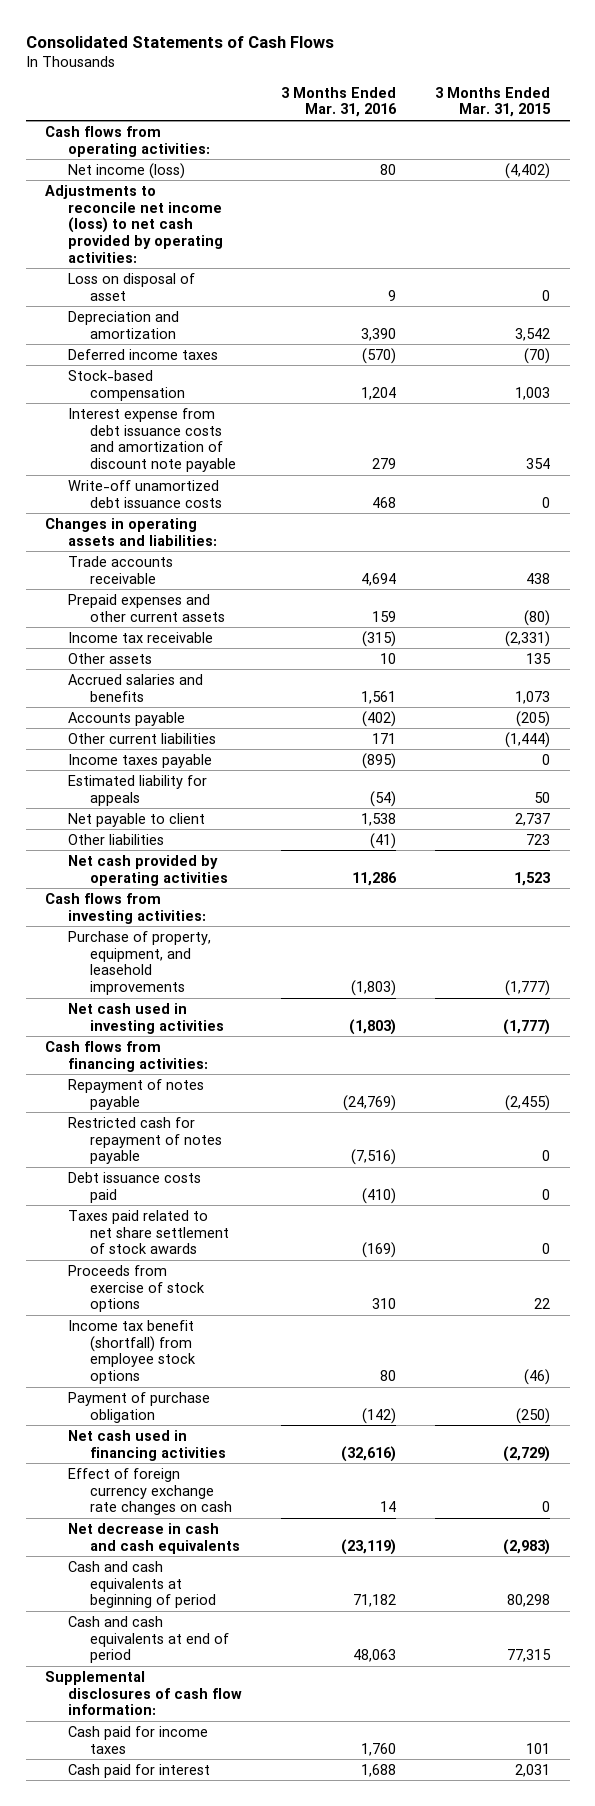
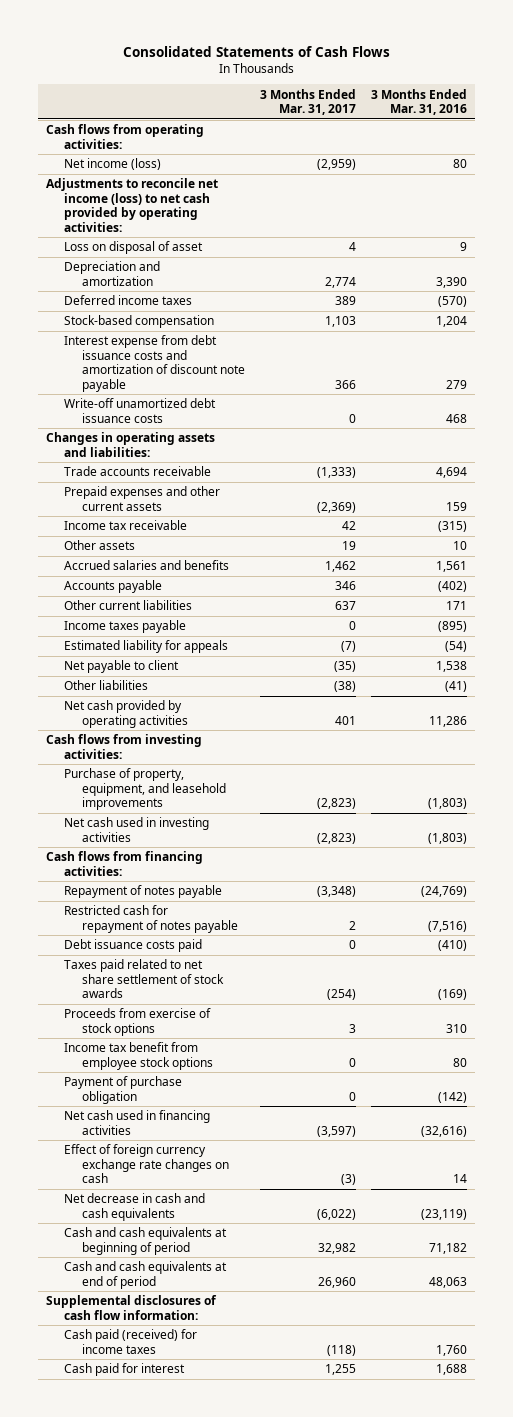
[435,86,552,118] 3 Months Ended Mar. 31, 2015 -> none
none -> [259,88,356,116] 3 Months Ended Mar. 31, 2017
[67,1319,196,1385] Income tax benefit (shortfall) from employee stock options -> [63,1042,213,1070] Income tax benefit from employee stock options
[67,1725,208,1754] Cash paid for income taxes -> [63,1329,197,1354] Cash paid (received) for income taxes

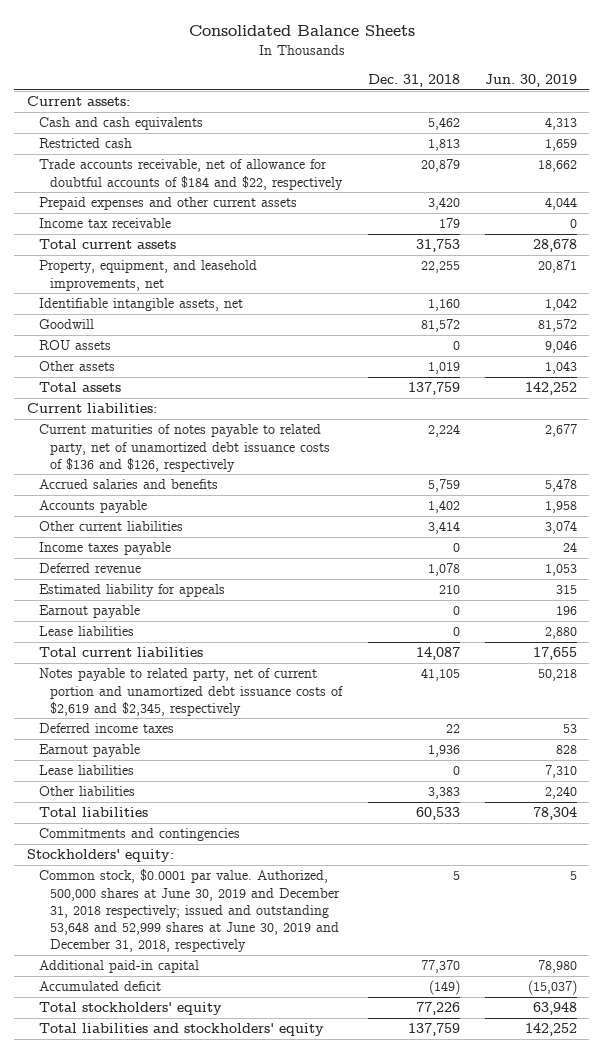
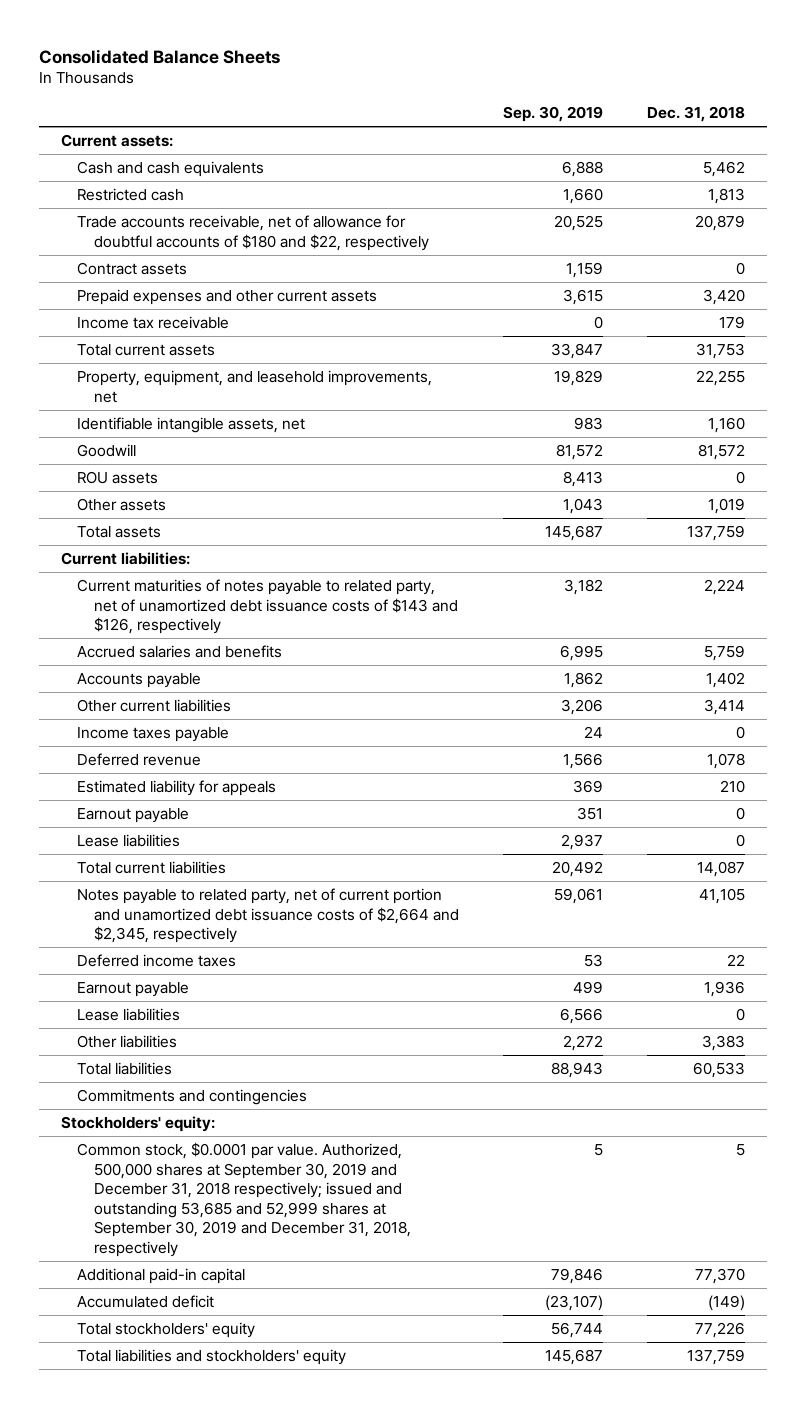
[484,74,577,88] Jun. 30, 2019 -> none
none -> [502,105,603,122] Sep. 30, 2019
[38,159,344,190] Trade accounts receivable, net of allowance for doubtful accounts of $184 and $22, respectively -> [77,215,429,251] Trade accounts receivable, net of allowance for doubtful accounts of $180 and $22, respectively
none -> [77,262,188,276] Contract assets
[38,424,331,472] Current maturities of notes payable to related party, net of unamortized debt issuance costs of $136 and $126, respectively -> [77,579,458,635] Current maturities of notes payable to related party, net of unamortized debt issuance costs of $143 and $126, respectively
[38,668,344,716] Notes payable to related party, net of current portion and unamortized debt issuance costs of $2,619 and $2,345, respectively -> [77,888,459,944] Notes payable to related party, net of current portion and unamortized debt issuance costs of $2,664 and $2,345, respectively
[38,869,341,953] Common stock, $0.0001 par value. Authorized, 500,000 shares at June 30, 2019 and December 31, 2018 respectively; issued and outstanding 53,648 and 52,999 shares at June 30, 2019 and December 31, 2018, respectively -> [77,1142,411,1257] Common stock, $0.0001 par value. Authorized, 500,000 shares at September 30, 2019 and December 31, 2018 respectively; issued and outstanding 53,685 and 52,999 shares at September 30, 2019 and December 31, 2018, respectively

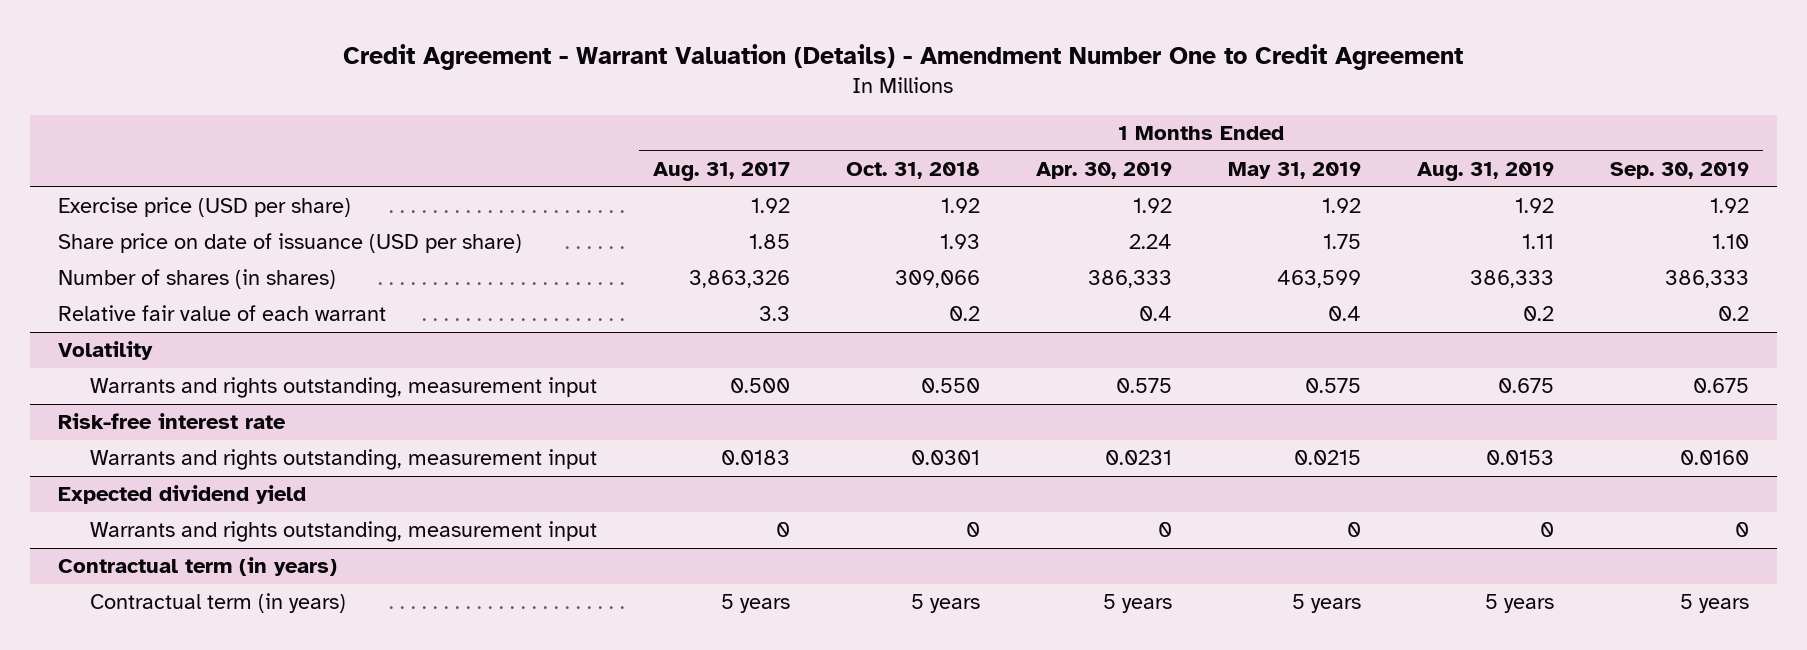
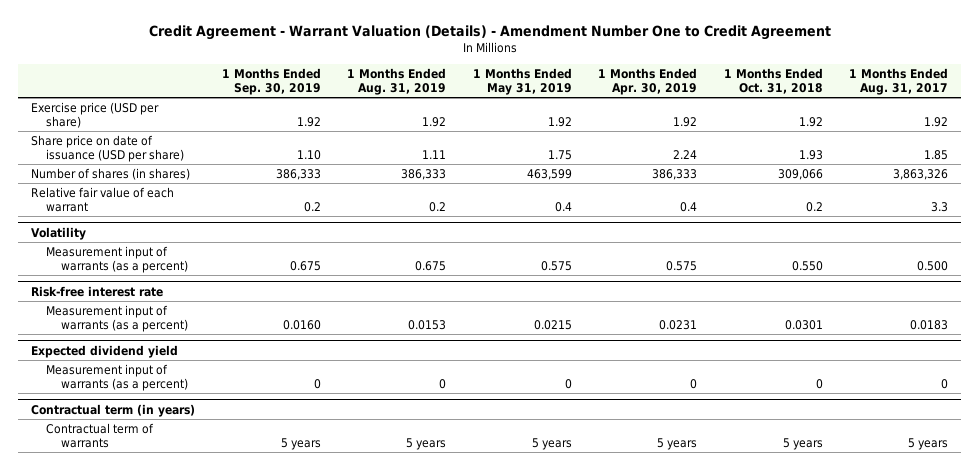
[89,377,597,399] Warrants and rights outstanding, measurement input -> [46,245,189,273] Measurement input of warrants (as a percent)
[89,449,597,471] Warrants and rights outstanding, measurement input -> [46,304,189,332] Measurement input of warrants (as a percent)
[89,521,597,543] Warrants and rights outstanding, measurement input -> [46,363,189,391] Measurement input of warrants (as a percent)
[89,593,346,614] Contractual term (in years) -> [46,422,155,448] Contractual term of warrants

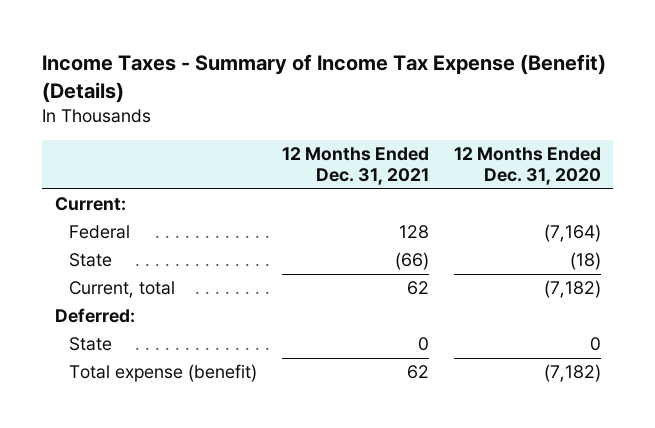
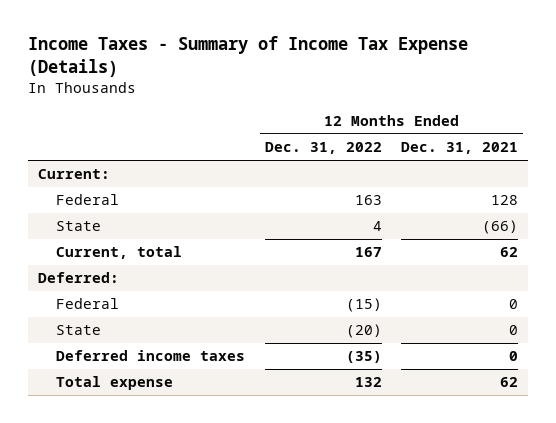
[42,54,607,103] Income Taxes - Summary of Income Tax Expense (Benefit) (Details) -> [27,36,468,77] Income Taxes - Summary of Income Tax Expense (Details)
[453,147,601,186] 12 Months Ended Dec. 31, 2020 -> none
none -> [264,142,382,155] Dec. 31, 2022
none -> [56,298,120,310] Federal
none -> [56,350,246,362] Deferred income taxes
[69,364,258,383] Total expense (benefit) -> [56,376,174,391] Total expense

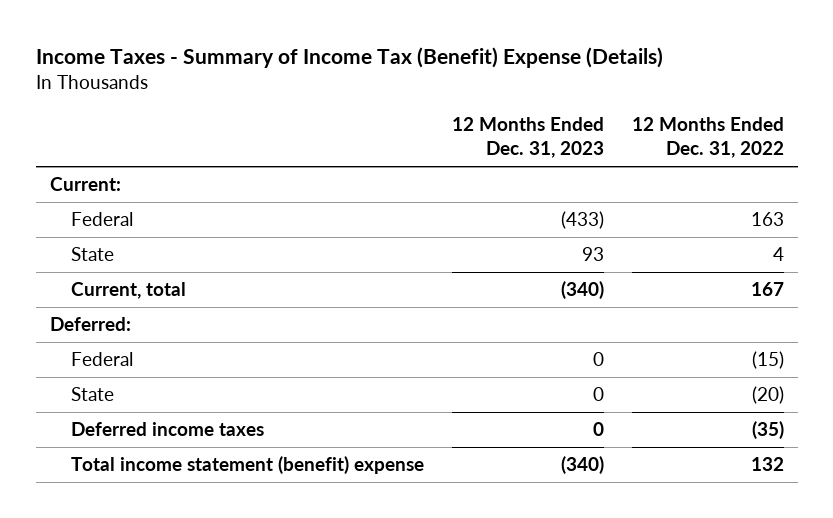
[27,36,468,77] Income Taxes - Summary of Income Tax Expense (Details) -> [35,46,663,68] Income Taxes - Summary of Income Tax (Benefit) Expense (Details)
[401,142,519,155] Dec. 31, 2021 -> none
none -> [451,117,604,158] 12 Months Ended Dec. 31, 2023
[56,376,174,391] Total expense -> [70,456,424,475] Total income statement (benefit) expense

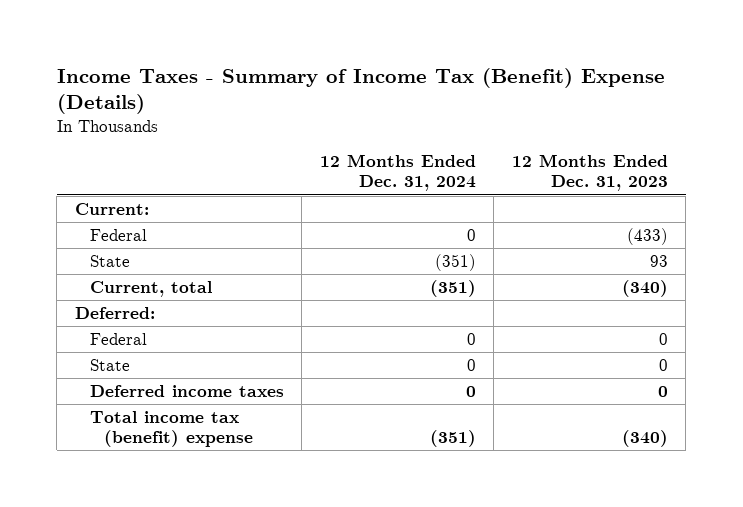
[631,117,784,158] 12 Months Ended Dec. 31, 2022 -> none
none -> [319,154,476,192] 12 Months Ended Dec. 31, 2024
[70,456,424,475] Total income statement (benefit) expense -> [89,410,254,448] Total income tax (benefit) expense

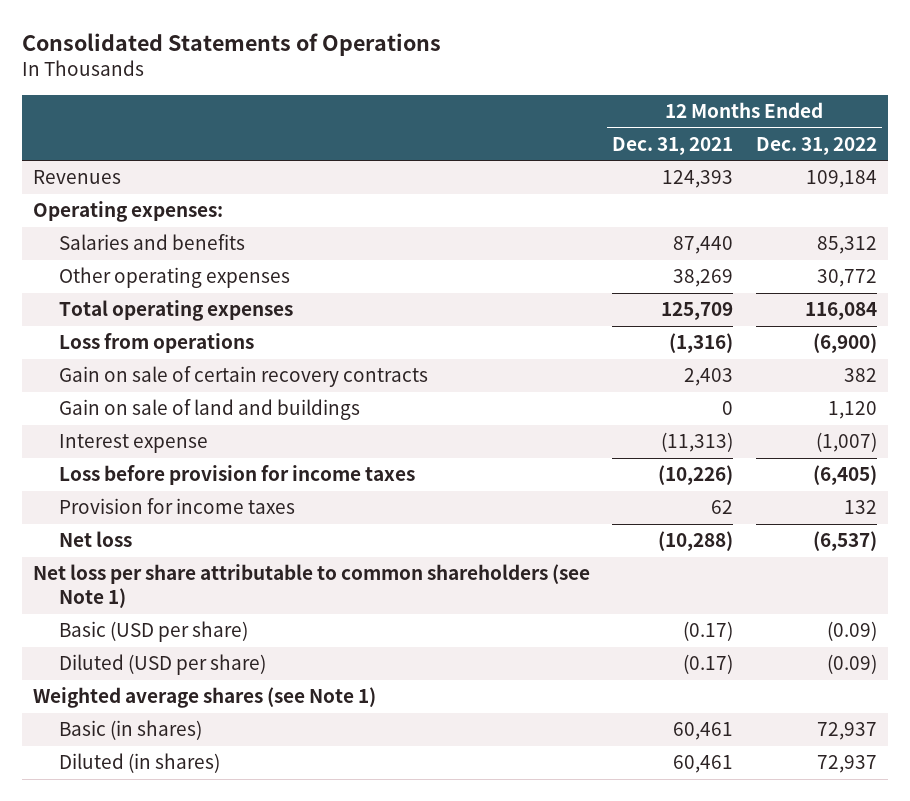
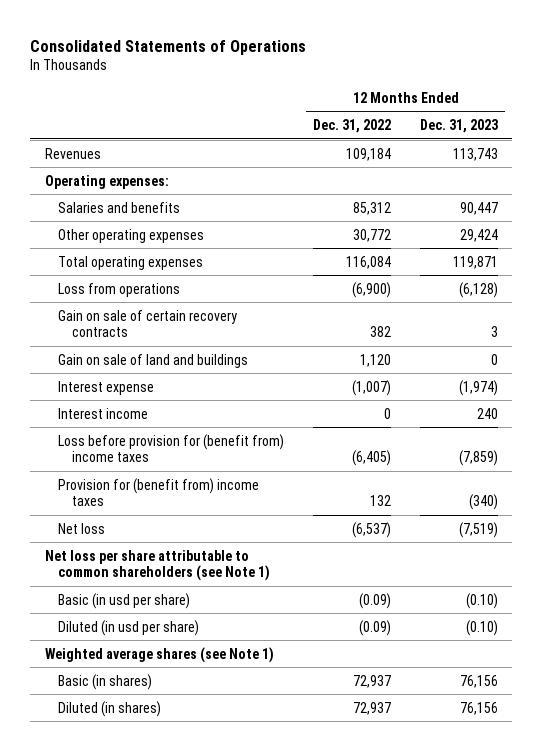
[612,136,734,155] Dec. 31, 2021 -> none
none -> [420,119,499,134] Dec. 31, 2023
none -> [58,407,149,419] Interest income
[59,465,416,486] Loss before provision for income taxes -> [58,433,285,463] Loss before provision for (benefit from) income taxes
[59,498,296,515] Provision for income taxes -> [58,477,260,507] Provision for (benefit from) income taxes
[59,621,249,643] Basic (USD per share) -> [58,592,191,609] Basic (in usd per share)
[59,654,267,676] Diluted (USD per share) -> [58,619,200,636] Diluted (in usd per share)

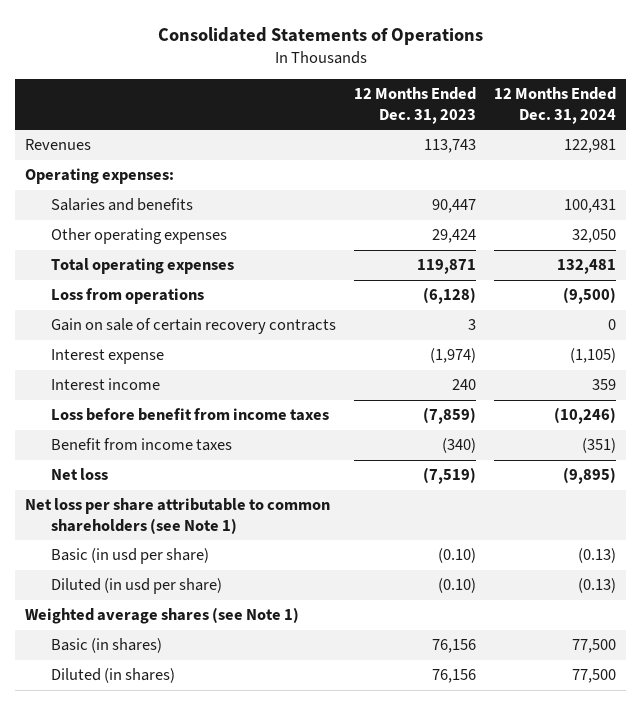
[313,119,392,134] Dec. 31, 2022 -> none
none -> [494,86,617,124] 12 Months Ended Dec. 31, 2024
[58,353,249,368] Gain on sale of land and buildings -> none
[58,433,285,463] Loss before provision for (benefit from) income taxes -> [50,408,329,422] Loss before benefit from income taxes
[58,477,260,507] Provision for (benefit from) income taxes -> [50,438,232,452] Benefit from income taxes

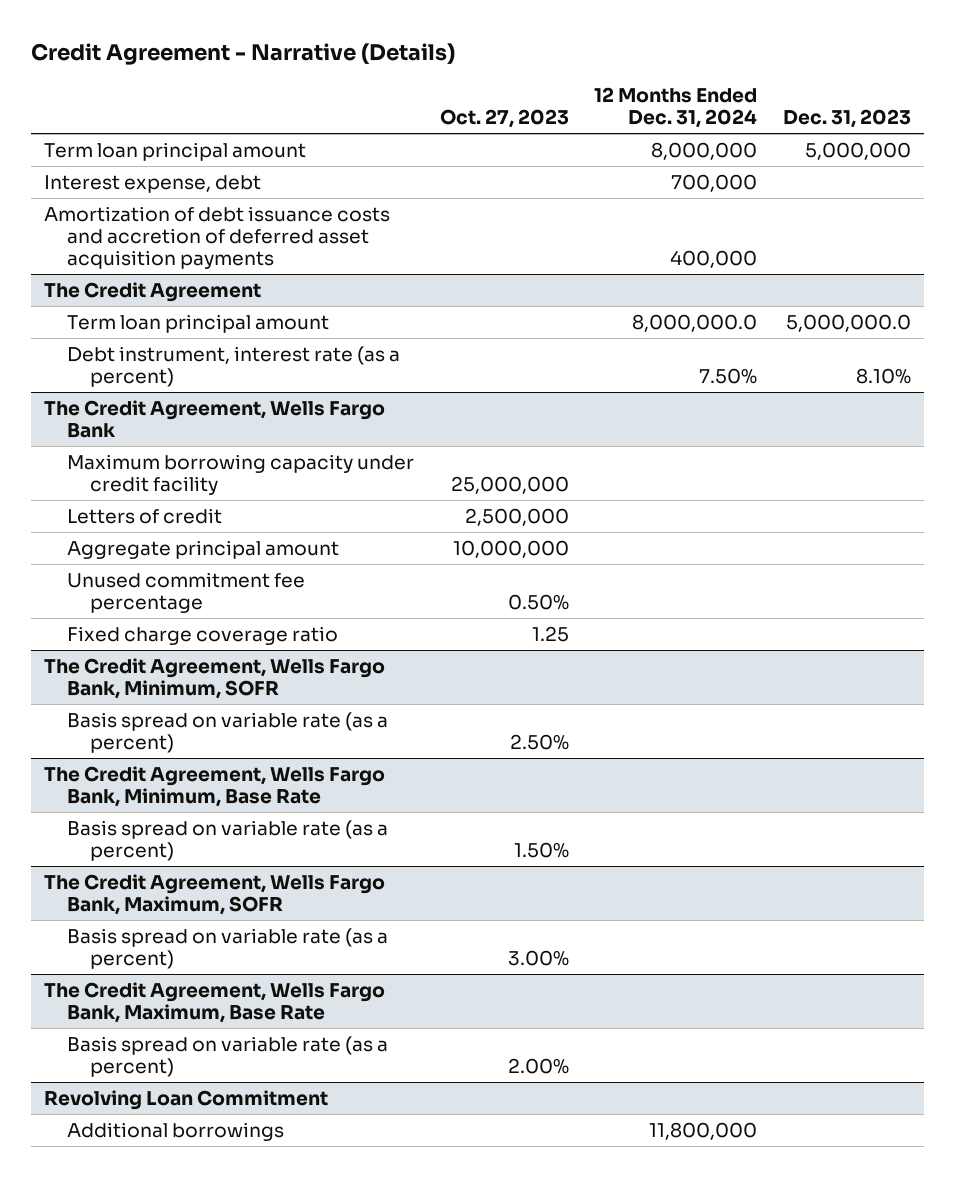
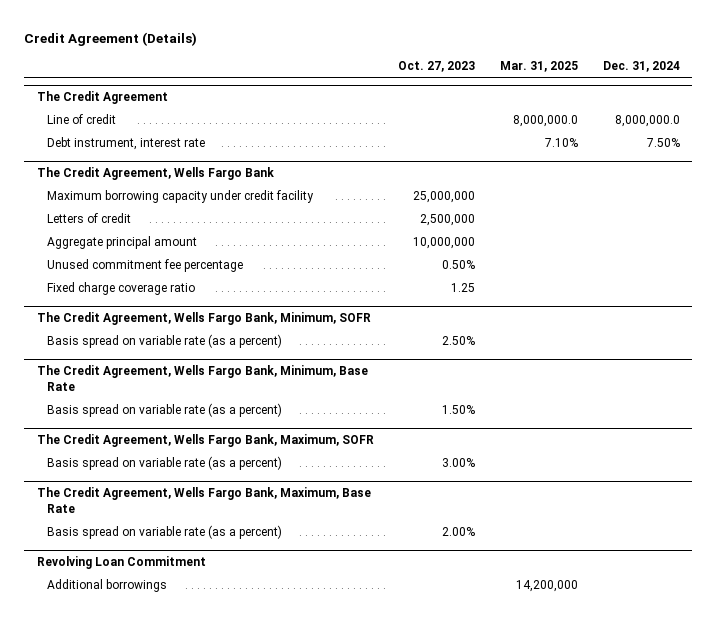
[31,43,456,66] Credit Agreement - Narrative (Details) -> [24,31,198,46] Credit Agreement (Details)
[594,87,758,128] 12 Months Ended Dec. 31, 2024 -> none
[782,108,911,128] Dec. 31, 2023 -> none
none -> [500,61,579,73] Mar. 31, 2025
none -> [602,61,680,73] Dec. 31, 2024
[43,141,306,161] Term loan principal amount -> none
[43,174,261,193] Interest expense, debt -> none
[43,205,390,269] Amortization of debt issuance costs and accretion of deferred asset acquisition payments -> none
[67,313,330,333] Term loan principal amount -> [46,113,116,124] Line of credit
[67,345,401,387] Debt instrument, interest rate (as a percent) -> [46,136,205,150] Debt instrument, interest rate

